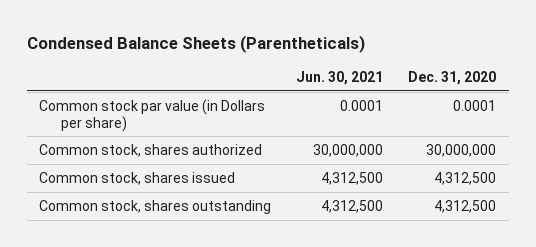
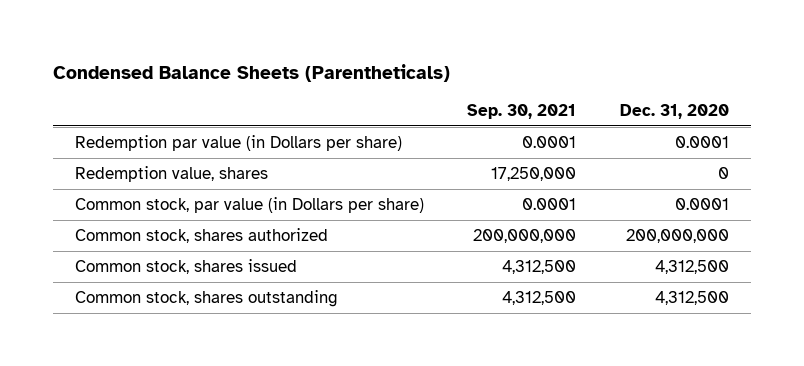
[296,71,384,86] Jun. 30, 2021 -> none
none -> [467,104,577,120] Sep. 30, 2021
none -> [74,134,402,151] Redemption par value (in Dollars per share)
none -> [74,165,268,182] Redemption value, shares
[39,98,266,132] Common stock par value (in Dollars per share) -> [74,196,424,213] Common stock, par value (in Dollars per share)
[426,143,497,157] 30,000,000 -> [625,228,729,243] 200,000,000

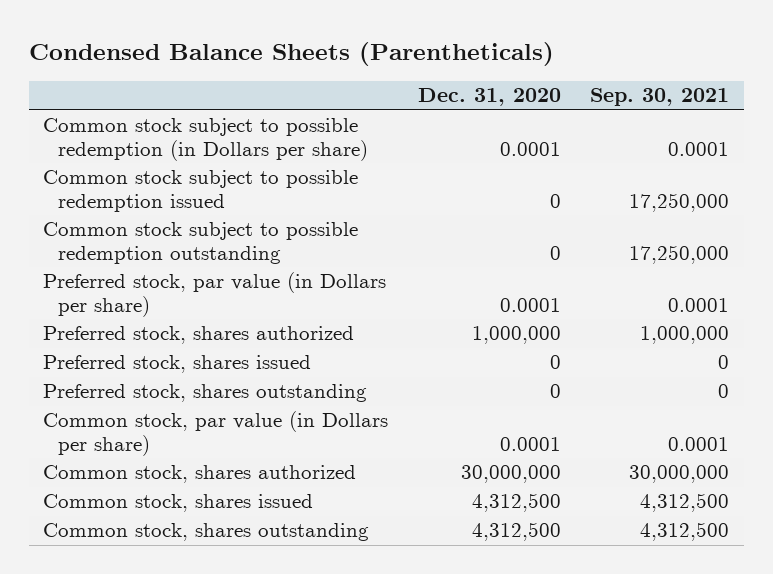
[74,134,402,151] Redemption par value (in Dollars per share) -> [43,118,369,162] Common stock subject to possible redemption (in Dollars per share)
[74,165,268,182] Redemption value, shares -> [43,170,359,213] Common stock subject to possible redemption issued
none -> [43,222,359,265] Common stock subject to possible redemption outstanding
none -> [43,272,387,318] Preferred stock, par value (in Dollars per share)
none -> [43,326,355,345] Preferred stock, shares authorized
none -> [43,355,312,374] Preferred stock, shares issued
none -> [43,384,368,403] Preferred stock, shares outstanding
[473,228,577,243] 200,000,000 -> [629,465,730,484] 30,000,000
[625,228,729,243] 200,000,000 -> [460,465,561,484] 30,000,000

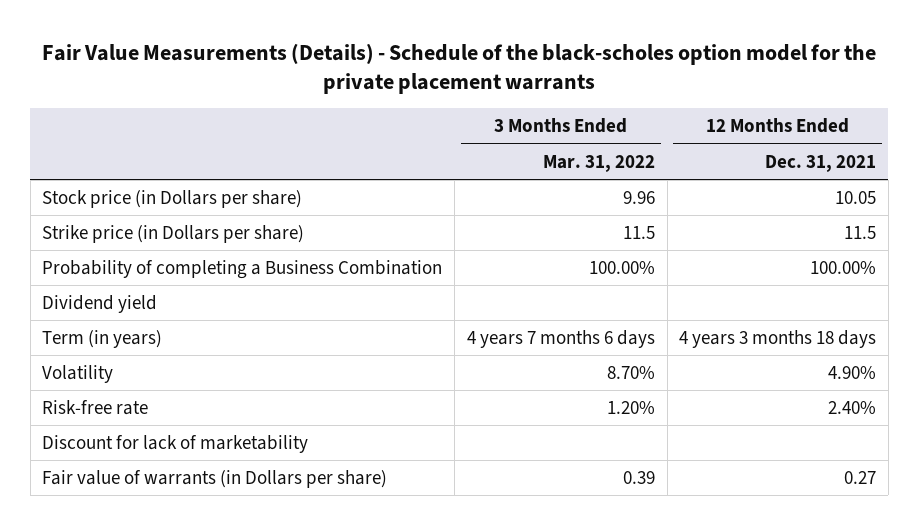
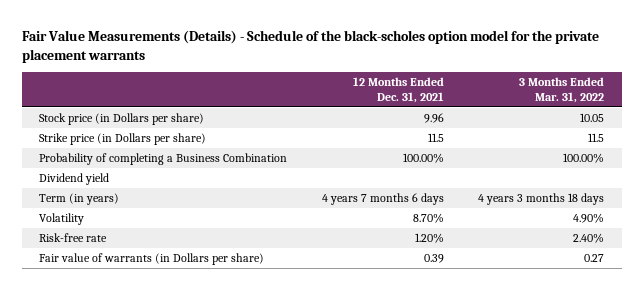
[622,191,655,205] 9.96 -> [580,113,605,123] 10.05
[835,191,877,205] 10.05 -> [423,113,444,124] 9.96
[42,435,309,454] Discount for lack of marketability -> none
[466,330,655,349] 4 years 7 months 6 days -> [478,193,605,206] 4 years 3 months 18 days
[679,330,877,349] 4 years 3 months 18 days -> [321,193,444,206] 4 years 7 months 6 days
[606,366,655,380] 8.70% -> [573,213,605,224] 4.90%
[828,366,877,380] 4.90% -> [412,213,444,224] 8.70%
[606,401,655,415] 1.20% -> [573,233,605,244] 2.40%
[828,401,877,415] 2.40% -> [414,233,444,244] 1.20%
[622,471,655,485] 0.39 -> [584,254,605,263] 0.27
[844,471,877,485] 0.27 -> [423,254,444,264] 0.39

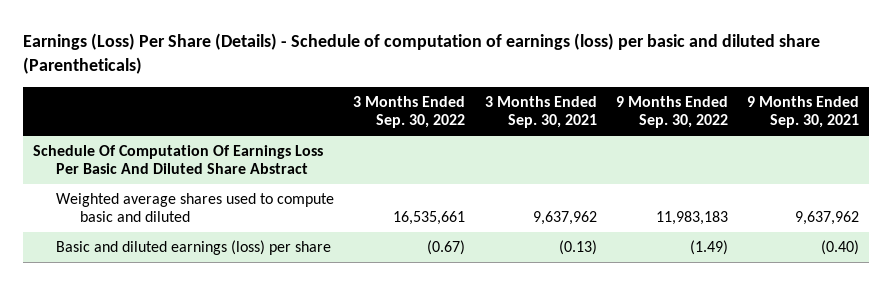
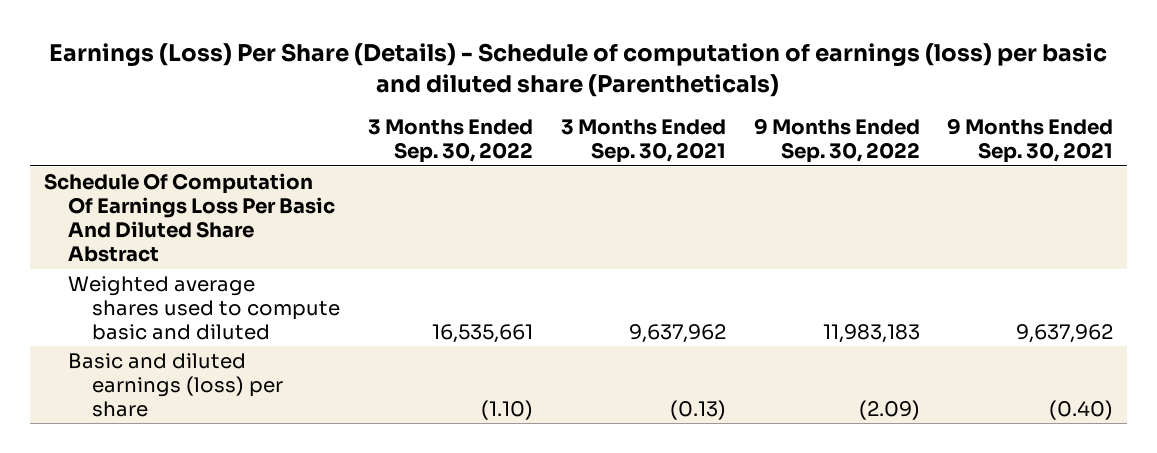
[427,239,466,255] (0.67) -> [481,400,534,421] (1.10)
[689,239,728,255] (1.49) -> [858,400,920,421] (2.09)

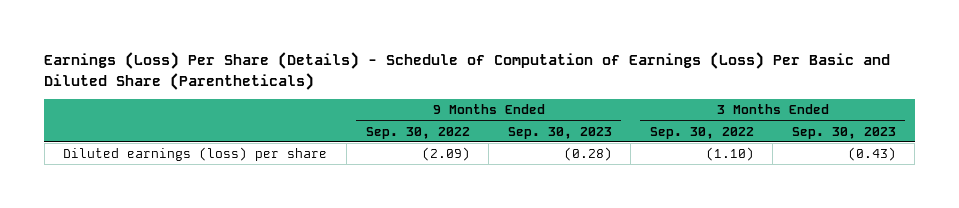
[49,42,1108,98] Earnings (Loss) Per Share (Details) - Schedule of computation of earnings (loss) per basic and diluted share (Parentheticals) -> [44,52,891,90] Earnings (Loss) Per Share (Details) - Schedule of Computation of Earnings (Loss) Per Basic and Diluted Share (Parentheticals)
[560,119,726,164] 3 Months Ended Sep. 30, 2021 -> none
[947,118,1114,164] 9 Months Ended Sep. 30, 2021 -> none
none -> [507,126,612,139] Sep. 30, 2023
none -> [791,126,896,139] Sep. 30, 2023
[43,173,335,263] Schedule Of Computation Of Earnings Loss Per Basic And Diluted Share Abstract -> none
[67,276,341,341] Weighted average shares used to compute basic and diluted -> none
[67,353,284,418] Basic and diluted earnings (loss) per share -> [63,147,328,162] Diluted earnings (loss) per share

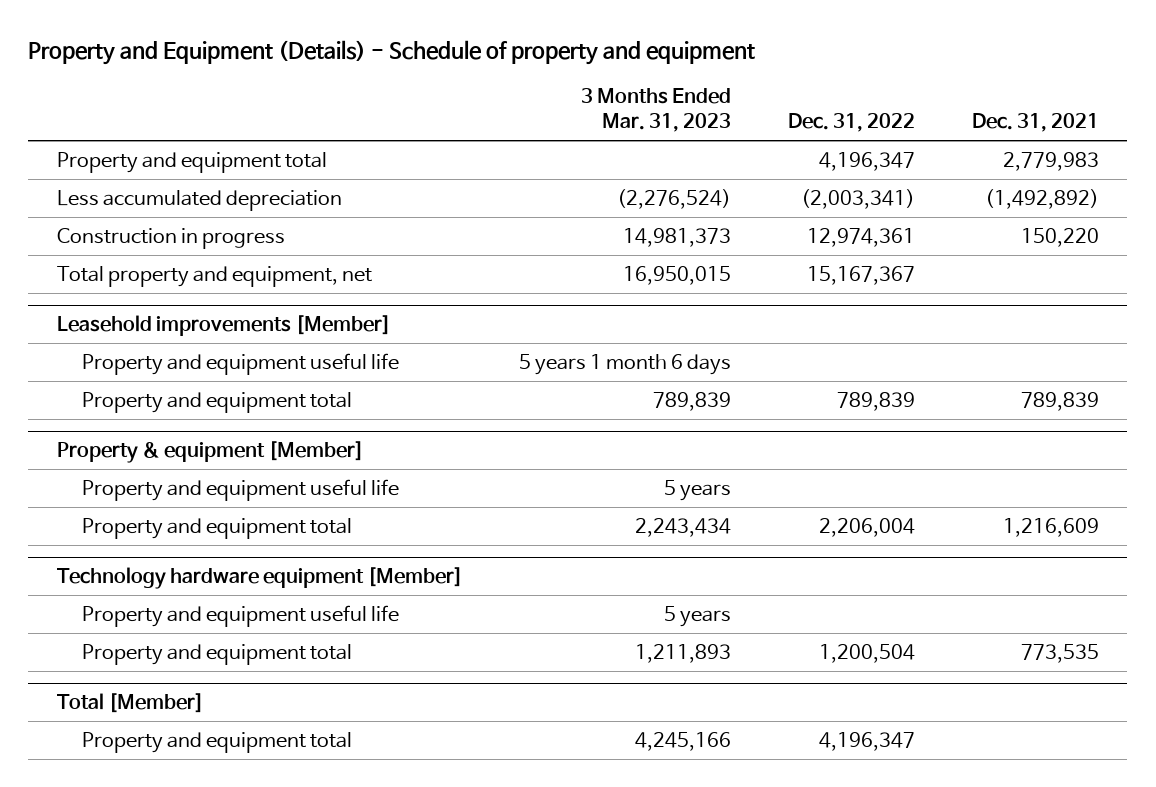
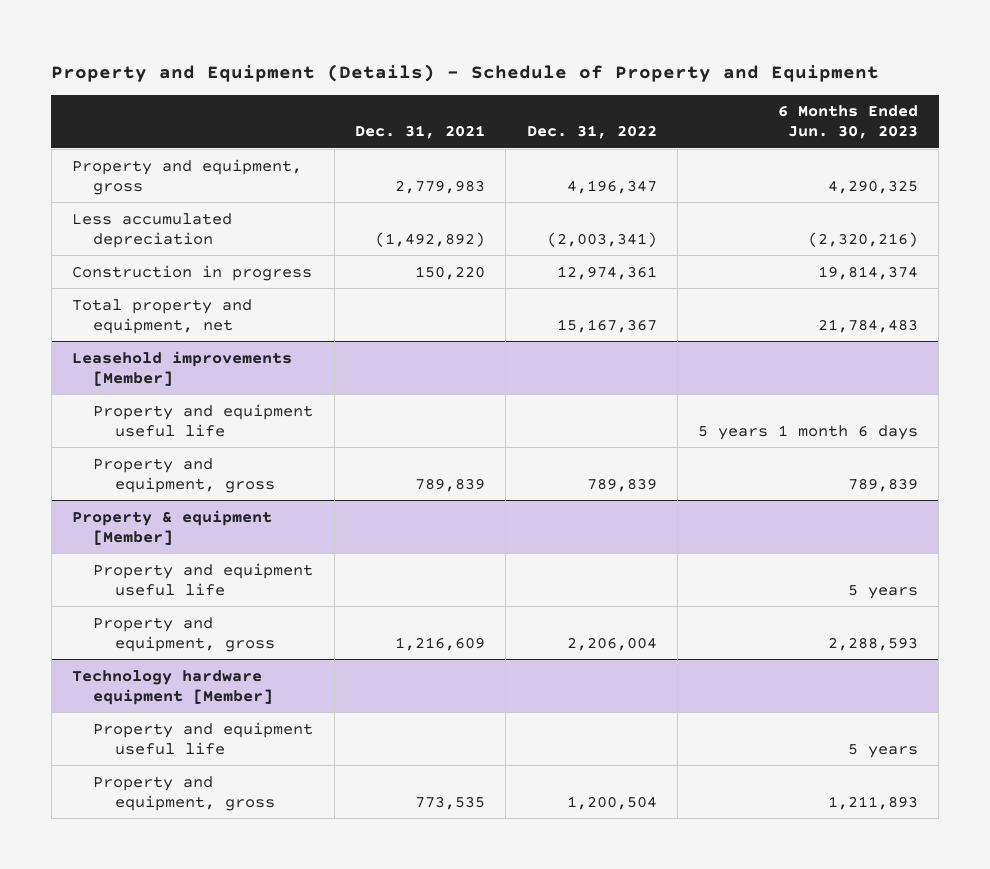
[28,40,756,66] Property and Equipment (Details) - Schedule of property and equipment -> [51,63,880,82] Property and Equipment (Details) - Schedule of Property and Equipment
[581,88,732,133] 3 Months Ended Mar. 31, 2023 -> none
none -> [778,105,919,140] 6 Months Ended Jun. 30, 2023
[56,151,327,173] Property and equipment total -> [72,158,303,195] Property and equipment, gross
[82,391,353,413] Property and equipment total -> [93,457,275,493] Property and equipment, gross
[82,517,353,539] Property and equipment total -> [93,616,275,652] Property and equipment, gross
[56,693,204,714] Total [Member] -> none
[82,731,353,753] Property and equipment total -> none
[82,643,353,665] Property and equipment total -> [93,775,275,811] Property and equipment, gross

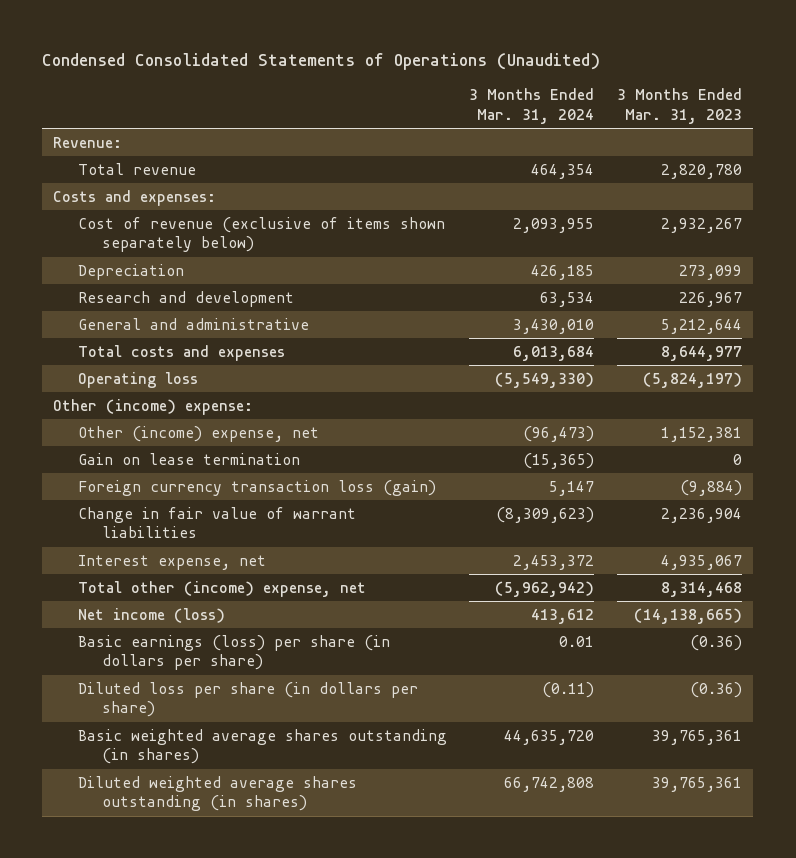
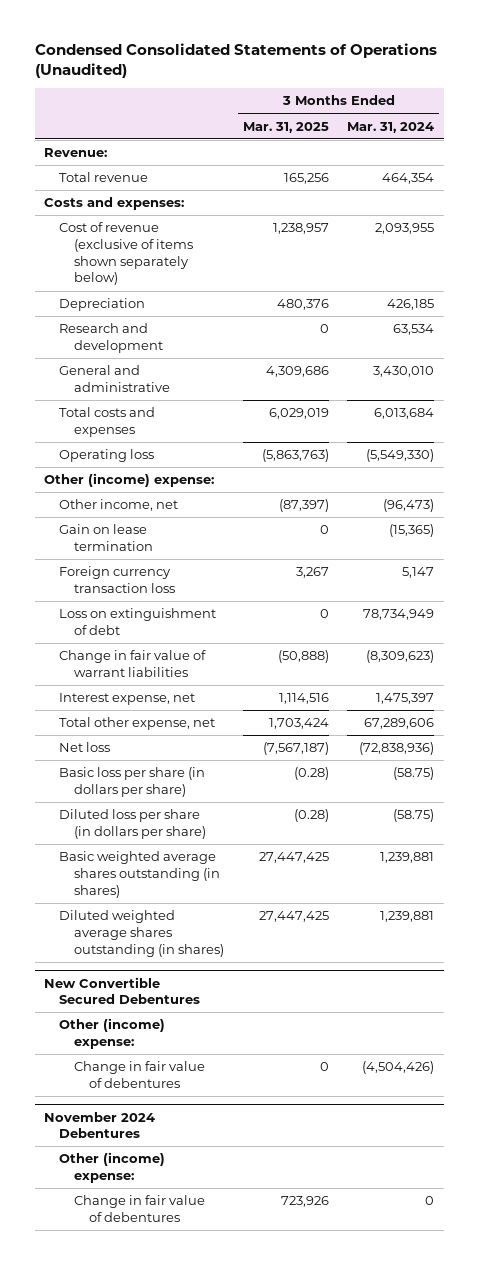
[617,88,743,124] 3 Months Ended Mar. 31, 2023 -> none
none -> [242,121,329,133] Mar. 31, 2025
[77,425,319,442] Other (income) expense, net -> [59,499,179,512] Other income, net
[77,479,436,496] Foreign currency transaction loss (gain) -> [59,566,176,593] Foreign currency transaction loss
none -> [59,608,217,635] Loss on extinguishment of debt
[513,554,595,570] 2,453,372 -> [376,693,435,705] 1,475,397
[77,580,366,597] Total other (income) expense, net -> [59,717,216,731] Total other expense, net
[495,580,595,597] (5,962,942) -> [364,718,435,730] 67,289,606
[77,607,225,623] Net income (loss) -> [59,742,111,753] Net loss
[531,608,595,624] 413,612 -> [359,742,435,756] (72,838,936)
[77,634,390,671] Basic earnings (loss) per share (in dollars per share) -> [59,767,206,797] Basic loss per share (in dollars per share)
[559,635,595,647] 0.01 -> [393,767,435,781] (58.75)
[542,681,595,698] (0.11) -> [393,809,435,823] (58.75)
[504,729,595,745] 44,635,720 -> [380,852,435,864] 1,239,881
[504,776,595,792] 66,742,808 -> [380,911,435,923] 1,239,881
none -> [44,976,201,1005] New Convertible Secured Debentures
none -> [59,1018,166,1049] Other (income) expense:
none -> [74,1061,206,1088] Change in fair value of debentures
none -> [44,1111,156,1139] November 2024 Debentures
none -> [59,1152,166,1183] Other (income) expense:
none -> [74,1195,206,1222] Change in fair value of debentures

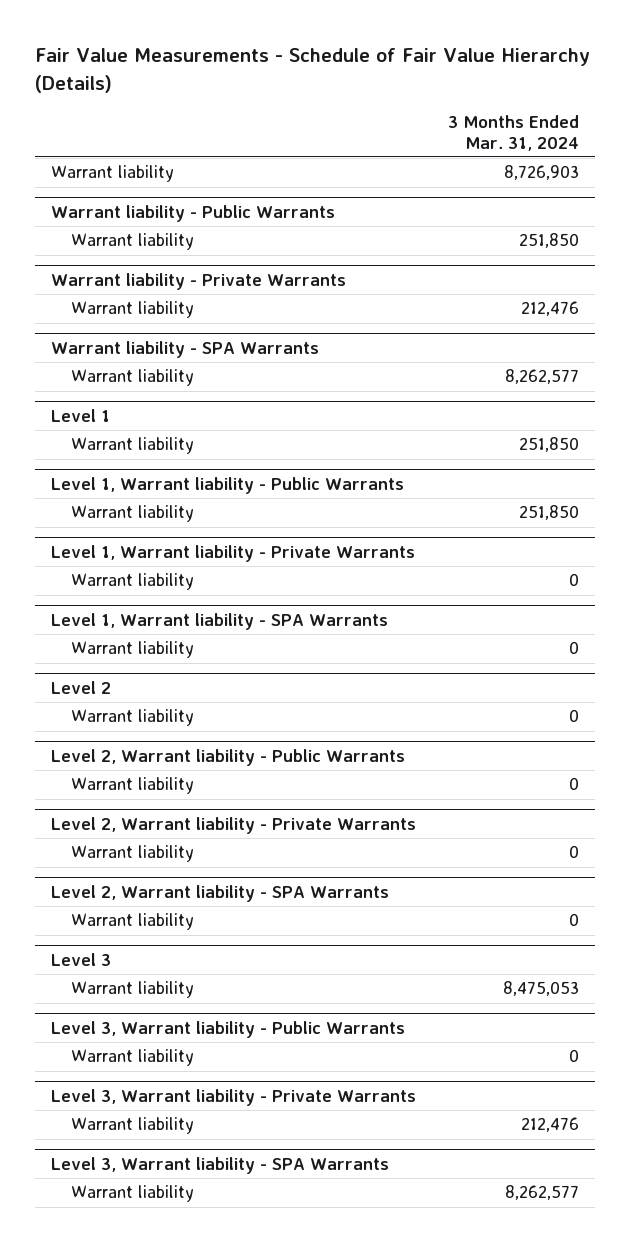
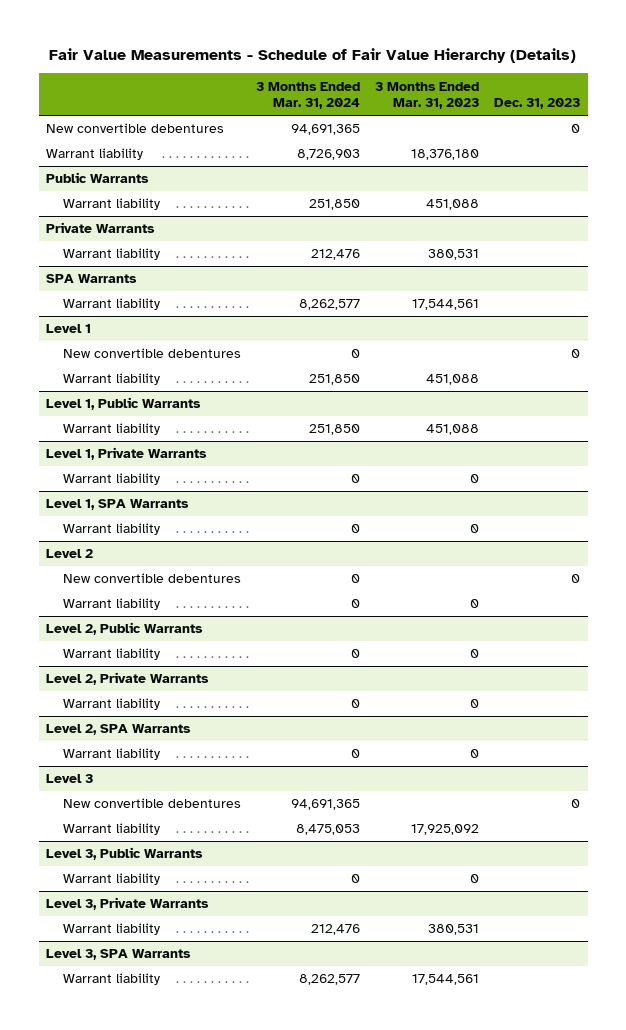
none -> [375,81,480,110] 3 Months Ended Mar. 31, 2023
none -> [494,98,581,110] Dec. 31, 2023
none -> [46,123,225,134] New convertible debentures
[50,204,335,222] Warrant liability - Public Warrants -> [46,172,150,184] Public Warrants
[50,272,346,290] Warrant liability - Private Warrants -> [46,222,156,234] Private Warrants
[50,340,319,358] Warrant liability - SPA Warrants -> [46,274,138,284] SPA Warrants
none -> [63,348,242,359] New convertible debentures
[50,476,404,494] Level 1, Warrant liability - Public Warrants -> [46,397,202,411] Level 1, Public Warrants
[50,544,415,562] Level 1, Warrant liability - Private Warrants -> [46,447,208,461] Level 1, Private Warrants
[50,612,388,630] Level 1, Warrant liability - SPA Warrants -> [46,499,190,511] Level 1, SPA Warrants
none -> [63,573,242,584] New convertible debentures
[50,748,405,766] Level 2, Warrant liability - Public Warrants -> [46,622,204,636] Level 2, Public Warrants
[50,816,416,834] Level 2, Warrant liability - Private Warrants -> [46,672,210,686] Level 2, Private Warrants
[50,884,389,902] Level 2, Warrant liability - SPA Warrants -> [46,724,192,736] Level 2, SPA Warrants
none -> [63,798,242,809] New convertible debentures
[50,1020,405,1038] Level 3, Warrant liability - Public Warrants -> [46,847,204,861] Level 3, Public Warrants
[50,1088,416,1106] Level 3, Warrant liability - Private Warrants -> [46,897,210,911] Level 3, Private Warrants
[50,1156,389,1174] Level 3, Warrant liability - SPA Warrants -> [46,949,192,961] Level 3, SPA Warrants

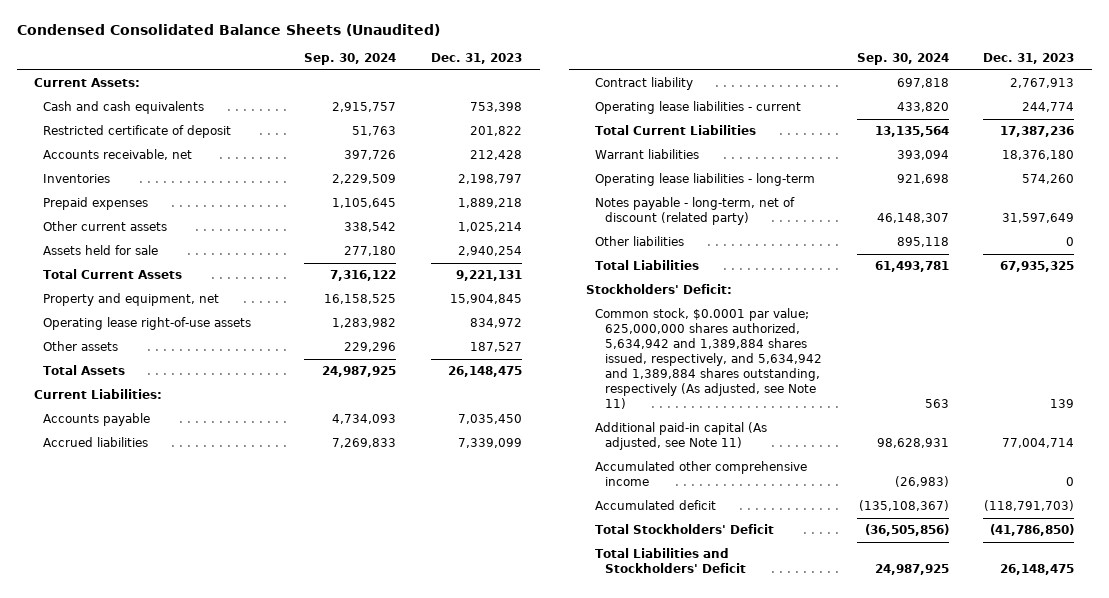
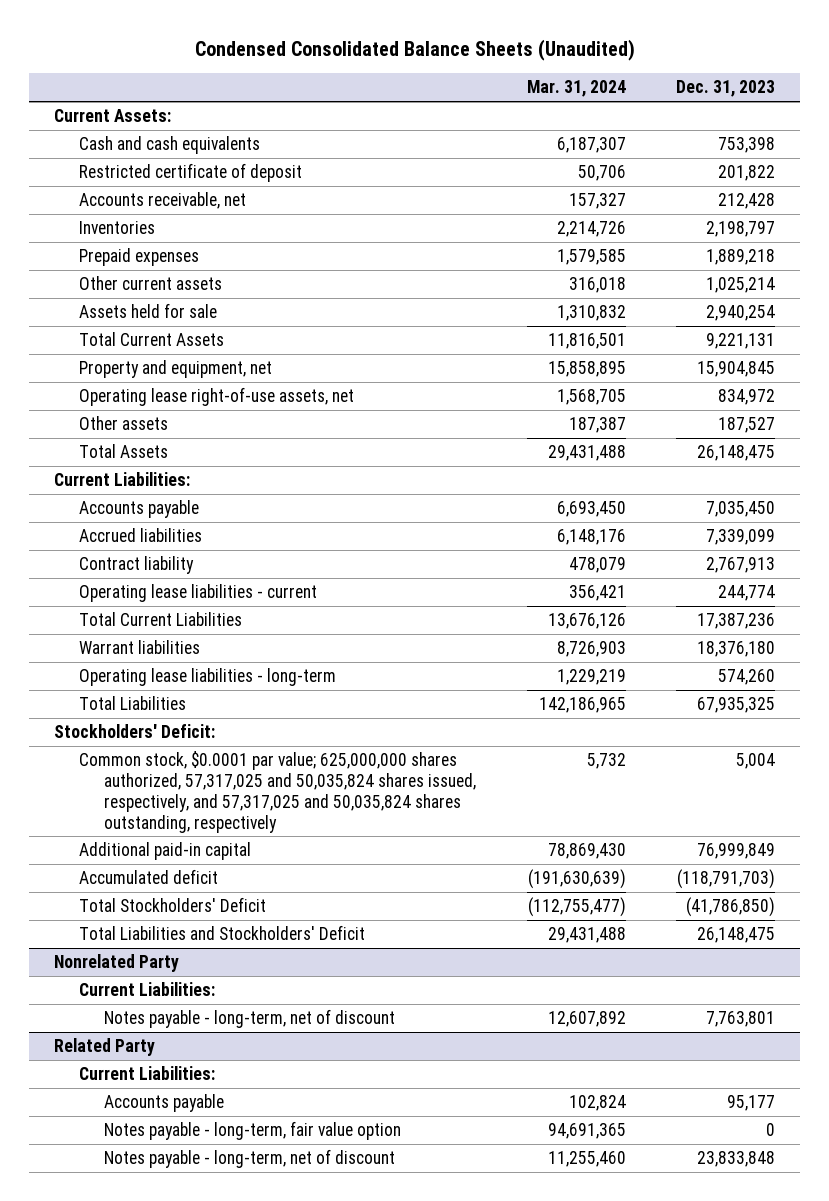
[304,53,397,66] Sep. 30, 2024 -> none
none -> [526,80,626,98] Mar. 31, 2024
[43,317,252,331] Operating lease right-of-use assets -> [79,387,355,407] Operating lease right-of-use assets, net
[595,197,796,226] Notes payable - long-term, net of discount (related party) -> none
[595,236,685,247] Other liabilities -> none
[595,461,808,487] Accumulated other comprehensive income -> none
[595,308,822,410] Common stock, $0.0001 par value; 625,000,000 shares authorized, 5,634,942 and 1,389,884 shares issued, respectively, and 5,634,942 and 1,389,884 shares outstanding, respectively (As adjusted, see Note 11) -> [79,751,477,833] Common stock, $0.0001 par value; 625,000,000 shares authorized, 57,317,025 and 50,035,824 shares issued, respectively, and 57,317,025 and 50,035,824 shares outstanding, respectively
[1050,399,1075,409] 139 -> [736,753,776,770] 5,004
[595,422,768,451] Additional paid-in capital (As adjusted, see Note 11) -> [79,842,252,861] Additional paid-in capital
[1002,438,1075,449] 77,004,714 -> [697,843,776,860] 76,999,849
none -> [54,954,180,973] Nonrelated Party
none -> [79,982,216,997] Current Liabilities:
none -> [104,1009,396,1029] Notes payable - long-term, net of discount
none -> [54,1038,156,1057] Related Party
none -> [79,1066,216,1081] Current Liabilities:
none -> [104,1094,225,1113] Accounts payable
none -> [104,1121,402,1141] Notes payable - long-term, fair value option
none -> [104,1149,396,1169] Notes payable - long-term, net of discount

